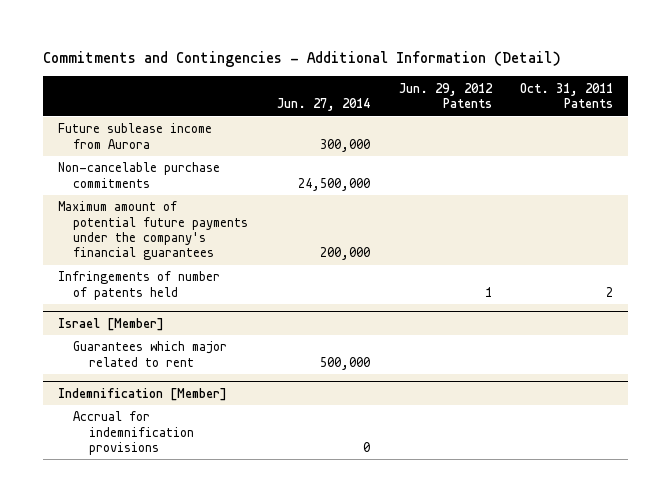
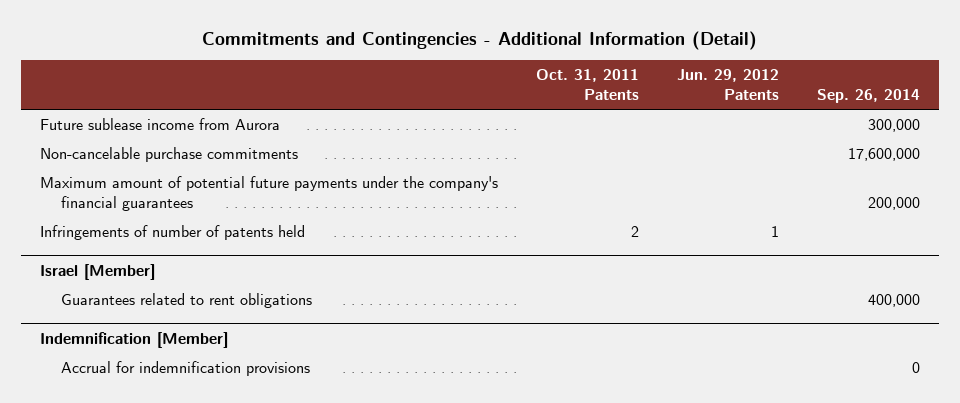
[276,98,370,112] Jun. 27, 2014 -> none
none -> [817,89,921,104] Sep. 26, 2014
[73,341,228,367] Guarantees which major related to rent -> [60,293,312,309] Guarantees related to rent obligations

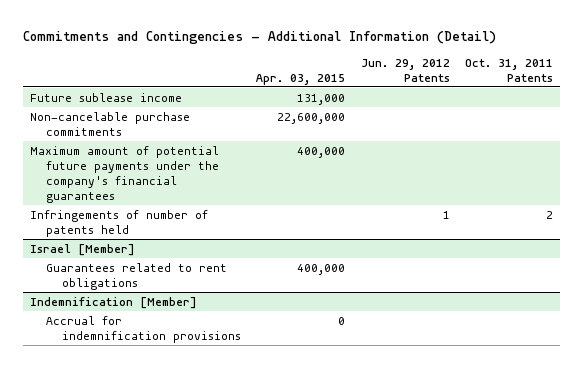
[817,89,921,104] Sep. 26, 2014 -> none
none -> [256,73,346,85] Apr. 03, 2015
[39,118,280,131] Future sublease income from Aurora -> [30,92,183,102] Future sublease income

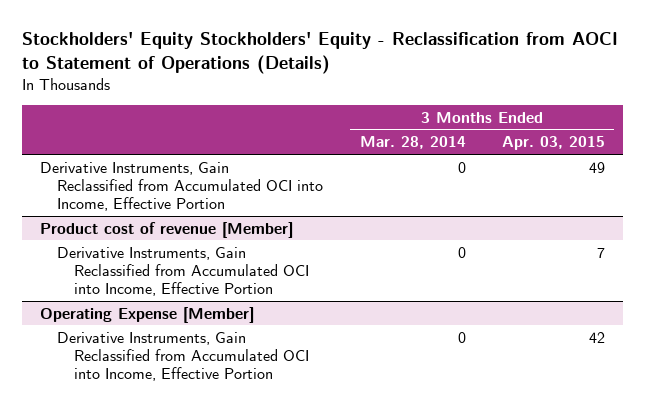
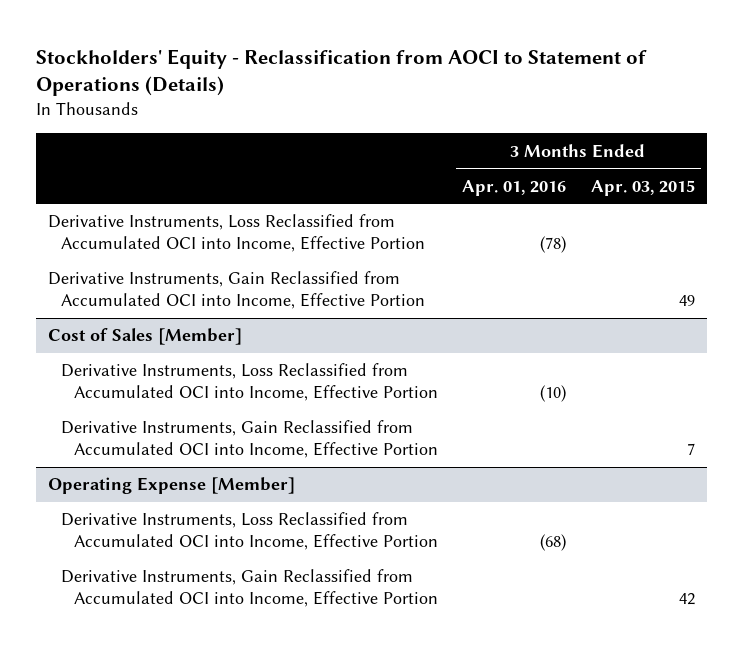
[21,32,618,75] Stockholders' Equity Stockholders' Equity - Reclassification from AOCI to Statement of Operations (Details) -> [35,48,647,97] Stockholders' Equity - Reclassification from AOCI to Statement of Operations (Details)
[359,136,466,150] Mar. 28, 2014 -> none
none -> [462,179,567,196] Apr. 01, 2016
none -> [48,214,426,253] Derivative Instruments, Loss Reclassified from Accumulated OCI into Income, Effective Portion
[39,221,293,238] Product cost of revenue [Member] -> [48,328,243,346] Cost of Sales [Member]
none -> [61,363,439,402] Derivative Instruments, Loss Reclassified from Accumulated OCI into Income, Effective Portion
none -> [61,512,439,551] Derivative Instruments, Loss Reclassified from Accumulated OCI into Income, Effective Portion

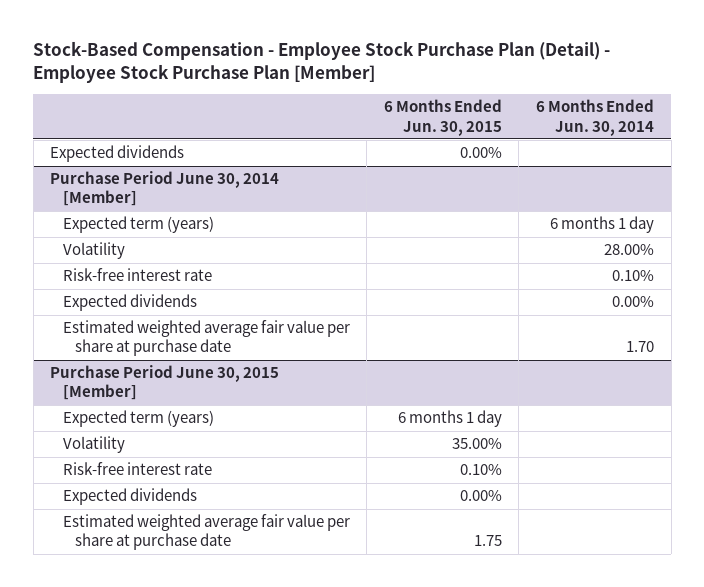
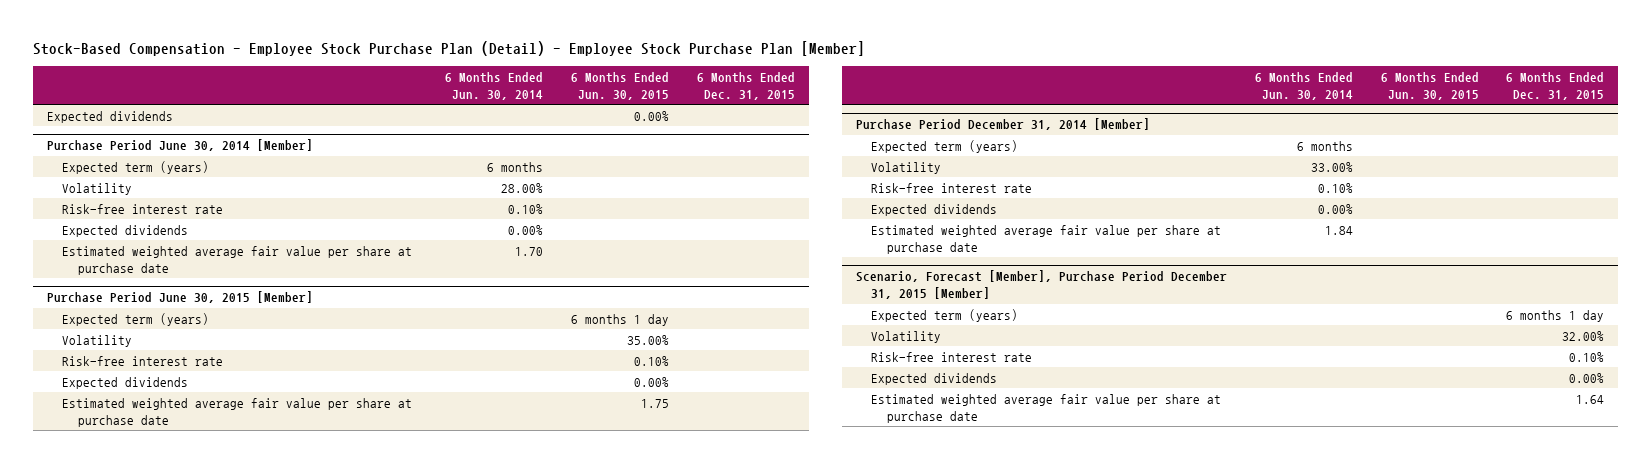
none -> [697,72,796,101] 6 Months Ended Dec. 31, 2015
[550,216,655,234] 6 months 1 day -> [487,161,544,172] 6 months
none -> [855,118,1150,131] Purchase Period December 31, 2014 [Member]
none -> [871,139,1019,153] Expected term (years)
none -> [871,161,942,174] Volatility
none -> [871,182,1033,193] Risk-free interest rate
none -> [871,203,998,216] Expected dividends
none -> [871,224,1222,254] Estimated weighted average fair value per share at purchase date
none -> [855,270,1227,300] Scenario, Forecast [Member], Purchase Period December 31, 2015 [Member]
none -> [871,308,1019,322] Expected term (years)
none -> [871,330,942,343] Volatility
none -> [871,351,1033,362] Risk-free interest rate
none -> [871,372,998,385] Expected dividends
none -> [871,393,1222,423] Estimated weighted average fair value per share at purchase date

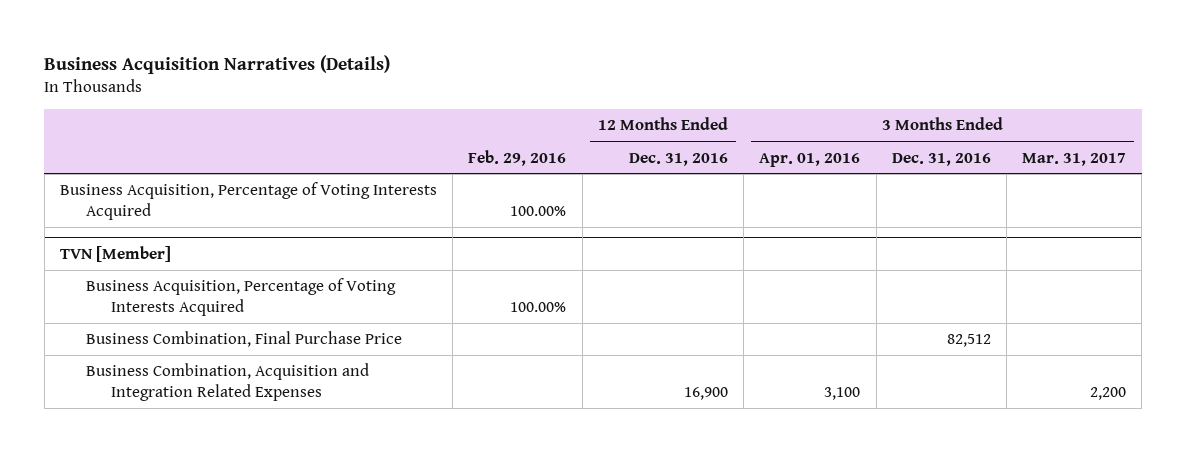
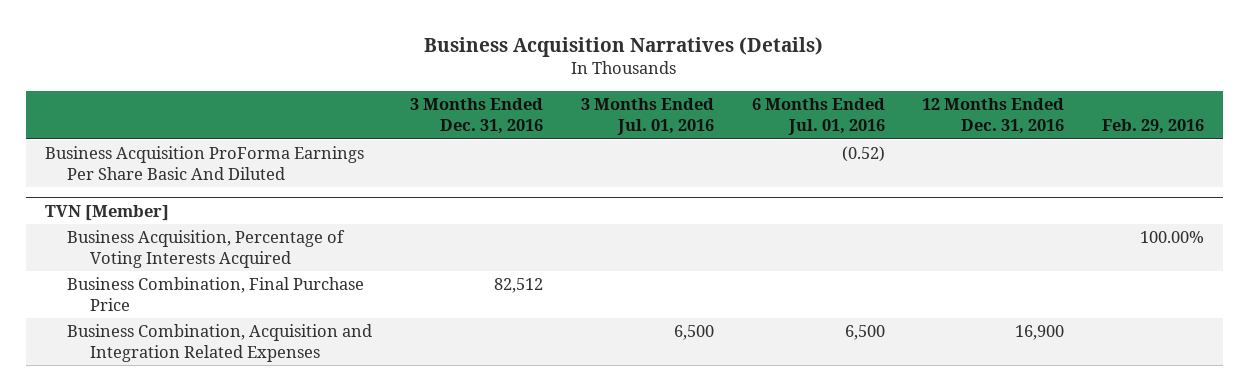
[759,152,861,167] Apr. 01, 2016 -> none
[1022,152,1127,166] Mar. 31, 2017 -> none
none -> [580,98,714,136] 3 Months Ended Jul. 01, 2016
none -> [751,98,885,136] 6 Months Ended Jul. 01, 2016
[59,182,437,220] Business Acquisition, Percentage of Voting Interests Acquired -> none
none -> [44,146,364,181] Business Acquisition ProForma Earnings Per Share Basic And Diluted

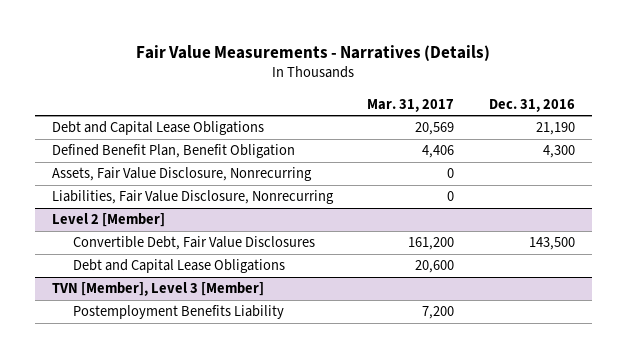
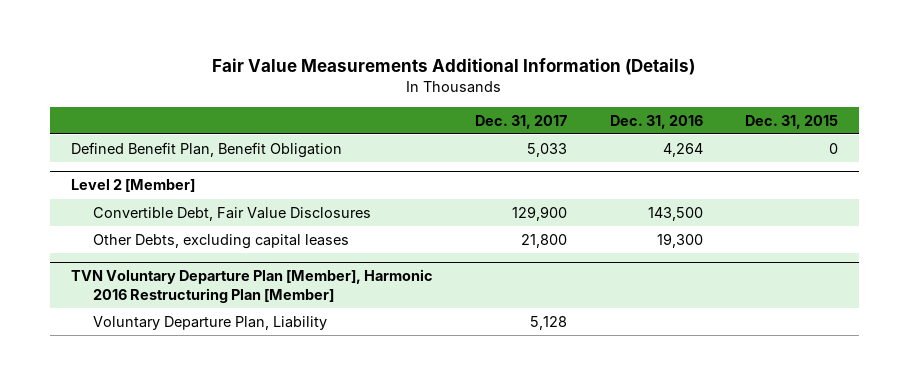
[136,44,491,61] Fair Value Measurements - Narratives (Details) -> [212,58,696,76] Fair Value Measurements Additional Information (Details)
[367,98,455,112] Mar. 31, 2017 -> none
none -> [475,114,568,129] Dec. 31, 2017
none -> [744,114,838,129] Dec. 31, 2015
[52,121,265,136] Debt and Capital Lease Obligations -> none
[52,167,313,182] Assets, Fair Value Disclosure, Nonrecurring -> none
[52,190,335,205] Liabilities, Fair Value Disclosure, Nonrecurring -> none
[542,145,575,159] 4,300 -> [662,142,703,157] 4,264
[72,259,285,274] Debt and Capital Lease Obligations -> none
[52,282,265,297] TVN [Member], Level 3 [Member] -> none
[72,305,284,320] Postemployment Benefits Liability -> none
none -> [92,233,349,249] Other Debts, excluding capital leases
none -> [70,269,433,303] TVN Voluntary Departure Plan [Member], Harmonic 2016 Restructuring Plan [Member]
none -> [92,315,327,330] Voluntary Departure Plan, Liability

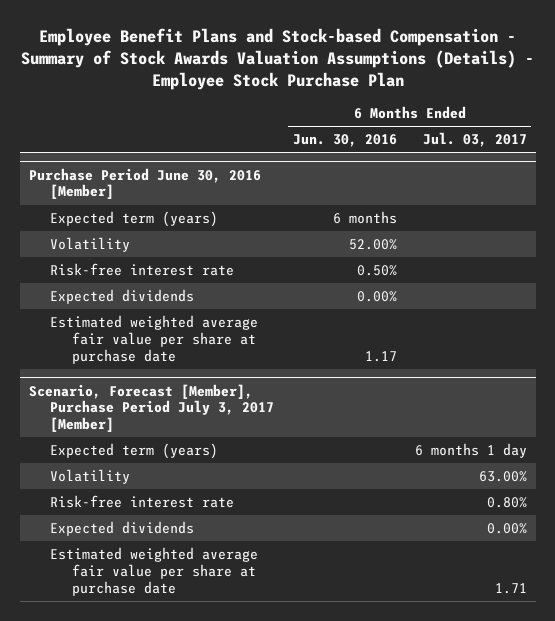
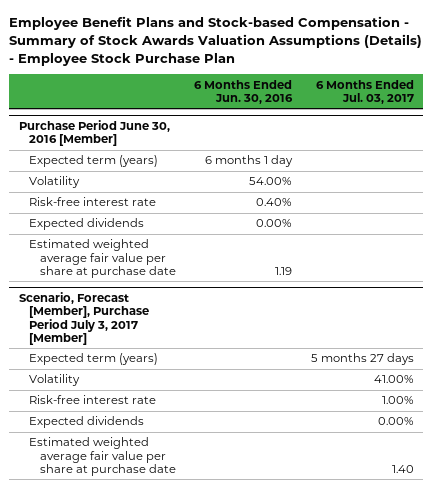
[332,211,397,225] 6 months -> [205,155,294,168] 6 months 1 day
[348,239,397,251] 52.00% -> [249,177,293,186] 54.00%
[356,265,397,277] 0.50% -> [256,198,293,207] 0.40%
[364,350,397,362] 1.17 -> [275,267,293,276] 1.19
[414,443,527,459] 6 months 1 day -> [311,353,415,366] 5 months 27 days
[478,471,527,483] 63.00% -> [374,375,415,384] 41.00%
[486,497,527,509] 0.80% -> [382,396,415,405] 1.00%
[494,582,527,594] 1.71 -> [392,465,415,474] 1.40

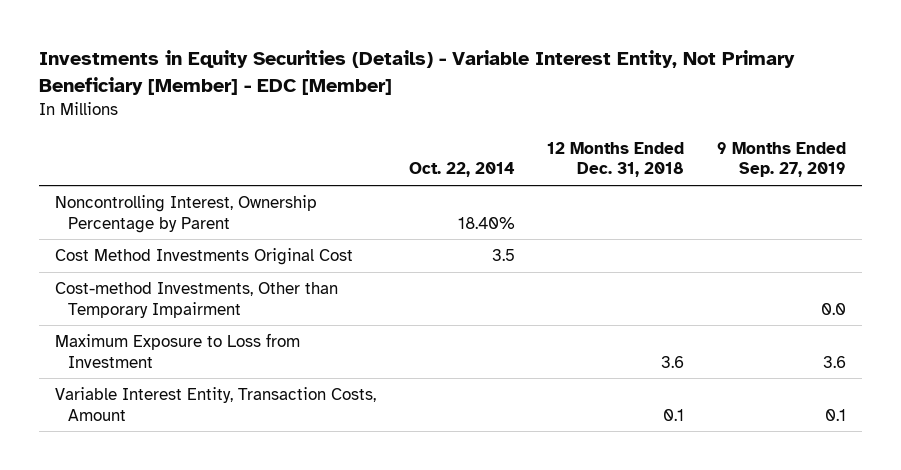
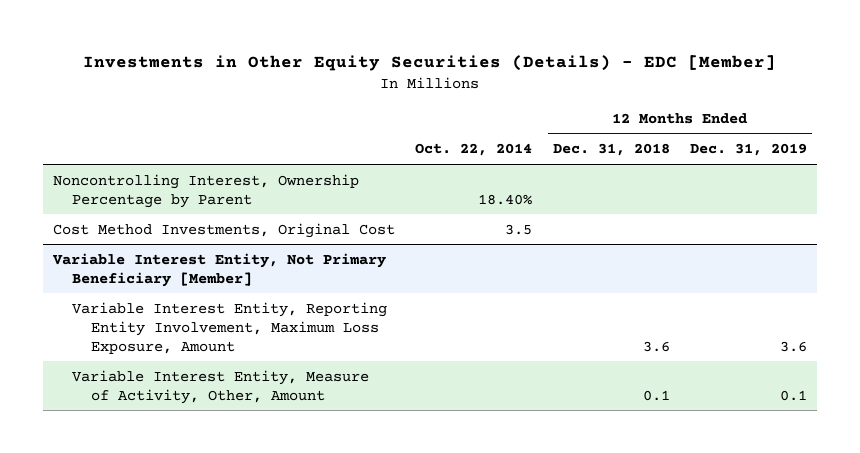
[38,50,795,95] Investments in Equity Securities (Details) - Variable Interest Entity, Not Primary Beneficiary [Member] - EDC [Member] -> [83,54,777,71] Investments in Other Equity Securities (Details) - EDC [Member]
[716,141,846,178] 9 Months Ended Sep. 27, 2019 -> none
none -> [689,143,807,157] Dec. 31, 2019
[55,282,339,318] Cost-method Investments, Other than Temporary Impairment -> none
[55,333,301,368] Maximum Exposure to Loss from Investment -> none
[55,387,377,421] Variable Interest Entity, Transaction Costs, Amount -> none
[55,248,354,266] Cost Method Investments Original Cost -> [53,222,396,238] Cost Method Investments, Original Cost
none -> [52,252,387,287] Variable Interest Entity, Not Primary Beneficiary [Member]
none -> [72,301,388,354] Variable Interest Entity, Reporting Entity Involvement, Maximum Loss Exposure, Amount
none -> [72,369,370,404] Variable Interest Entity, Measure of Activity, Other, Amount

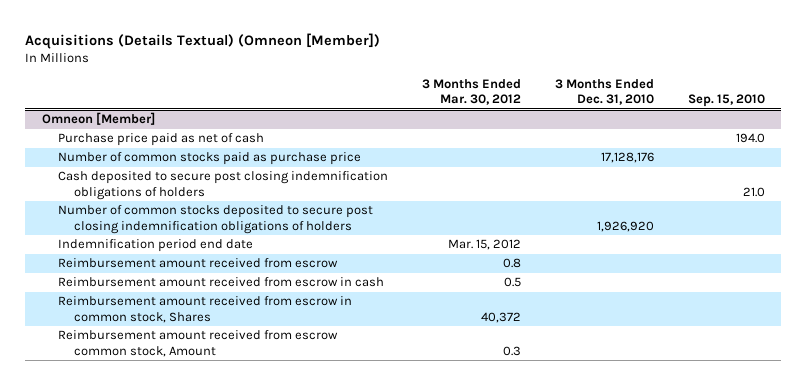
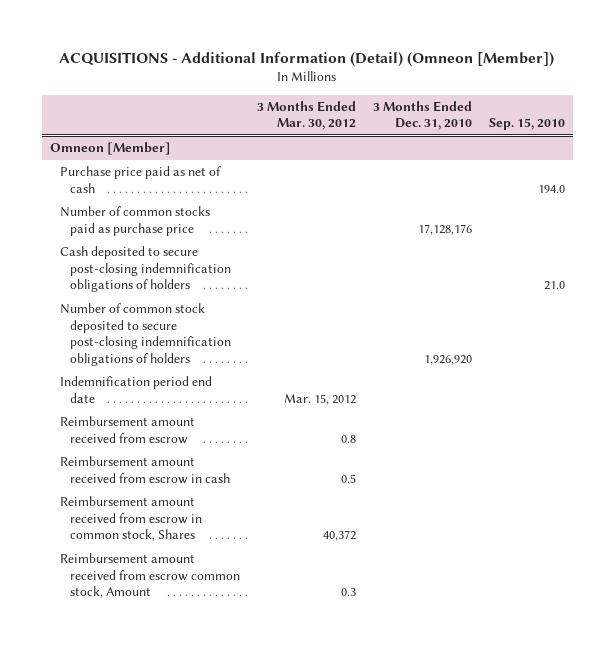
[25,32,381,49] Acquisitions (Details Textual) (Omneon [Member]) -> [59,51,555,67] ACQUISITIONS - Additional Information (Detail) (Omneon [Member])
[57,171,388,200] Cash deposited to secure post closing indemnification obligations of holders -> [59,246,231,293] Cash deposited to secure post-closing indemnification obligations of holders
[57,205,373,234] Number of common stocks deposited to secure post closing indemnification obligations of holders -> [59,303,231,366] Number of common stock deposited to secure post-closing indemnification obligations of holders

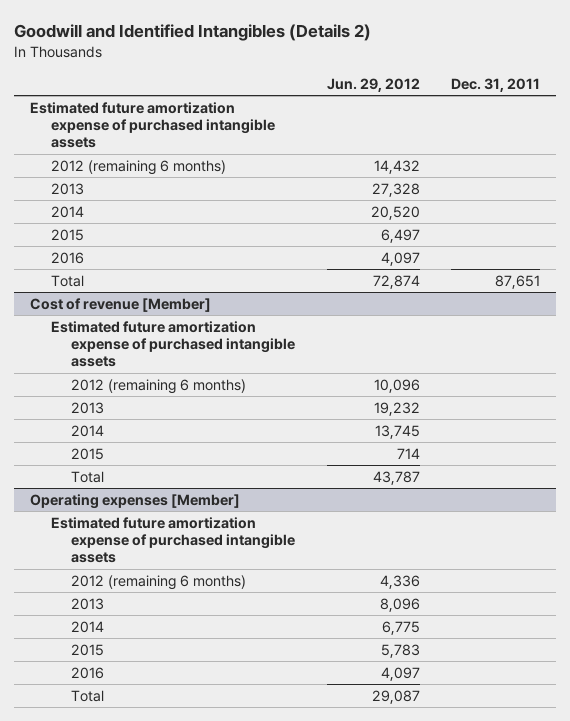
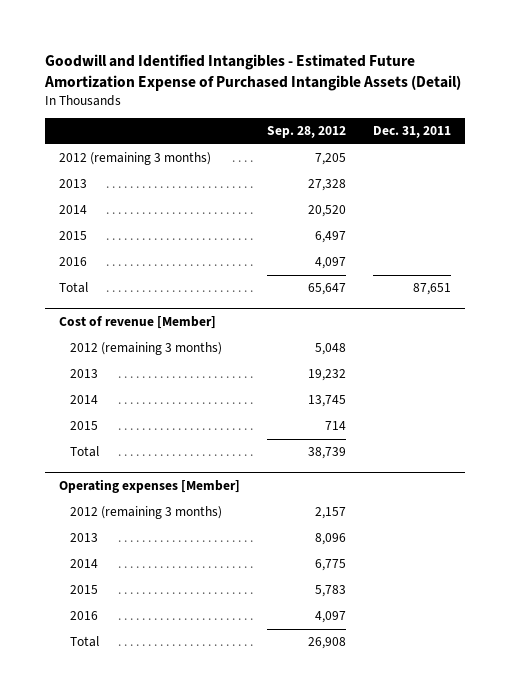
[14,24,372,42] Goodwill and Identified Intangibles (Details 2) -> [43,53,461,91] Goodwill and Identified Intangibles - Estimated Future Amortization Expense of Purchased Intangible Assets (Detail)
[326,77,420,92] Jun. 29, 2012 -> none
none -> [266,126,346,139] Sep. 28, 2012
[29,101,275,149] Estimated future amortization expense of purchased intangible assets -> none
[50,159,226,175] 2012 (remaining 6 months) -> [58,152,211,166] 2012 (remaining 3 months)
[50,320,296,368] Estimated future amortization expense of purchased intangible assets -> none
[71,378,247,394] 2012 (remaining 6 months) -> [70,342,223,356] 2012 (remaining 3 months)
[50,516,296,564] Estimated future amortization expense of purchased intangible assets -> none
[71,574,247,590] 2012 (remaining 6 months) -> [70,506,223,520] 2012 (remaining 3 months)

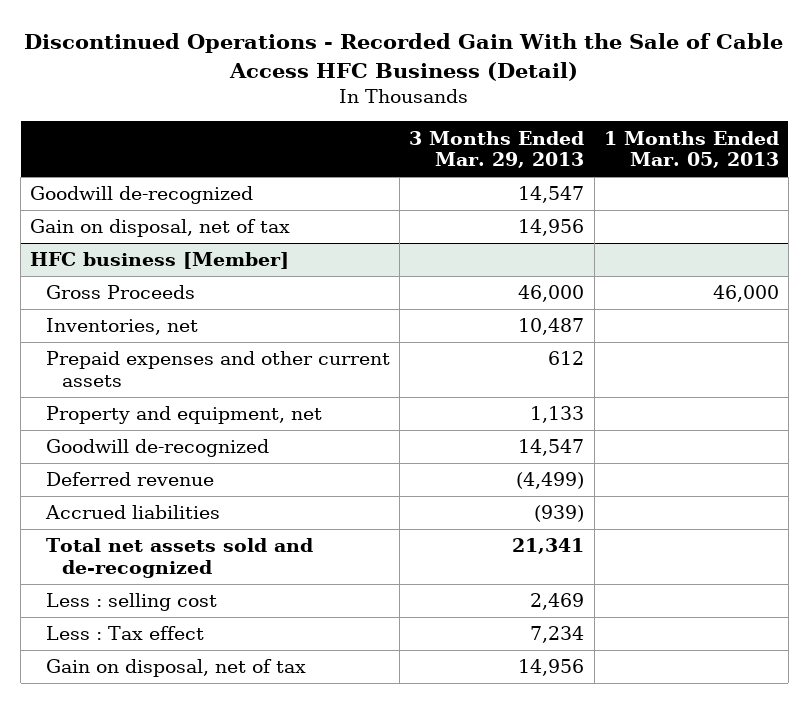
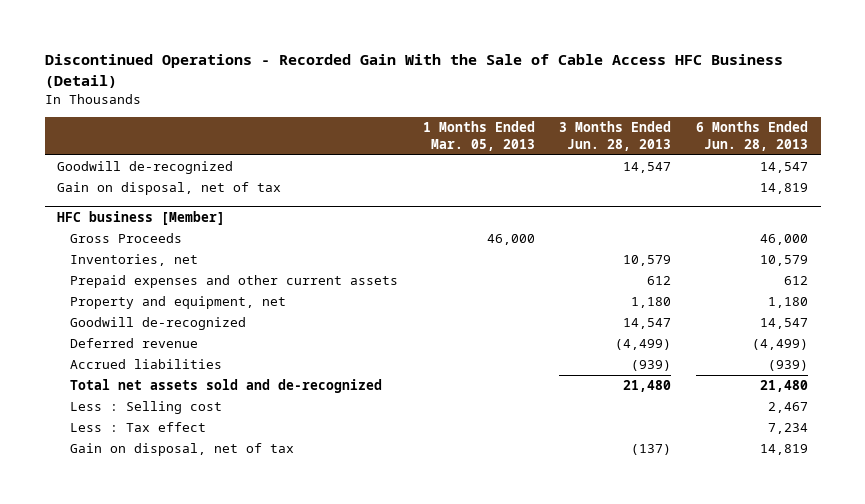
[409,130,585,169] 3 Months Ended Mar. 29, 2013 -> none
none -> [559,121,672,152] 3 Months Ended Jun. 28, 2013
none -> [696,121,809,152] 6 Months Ended Jun. 28, 2013
[46,593,218,612] Less : selling cost -> [69,401,222,415] Less : Selling cost

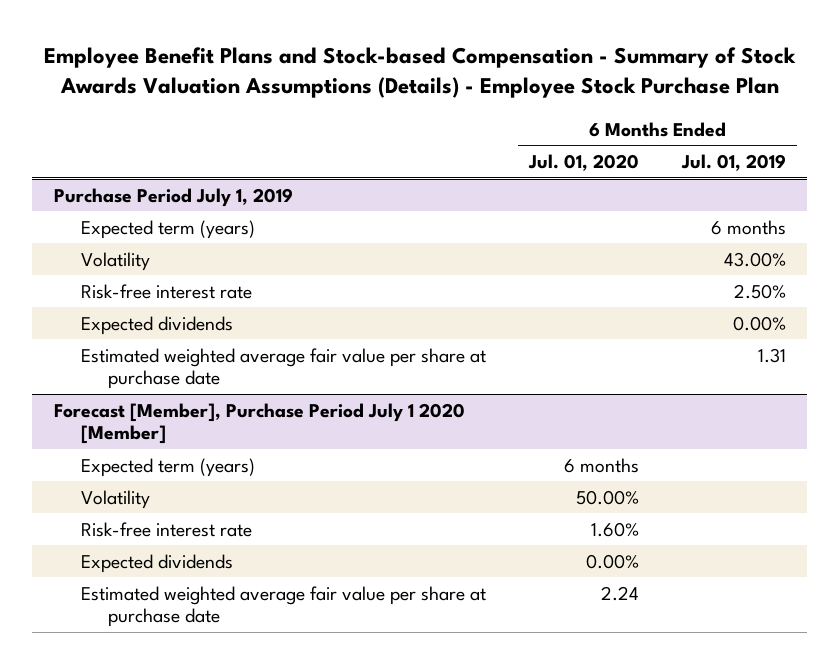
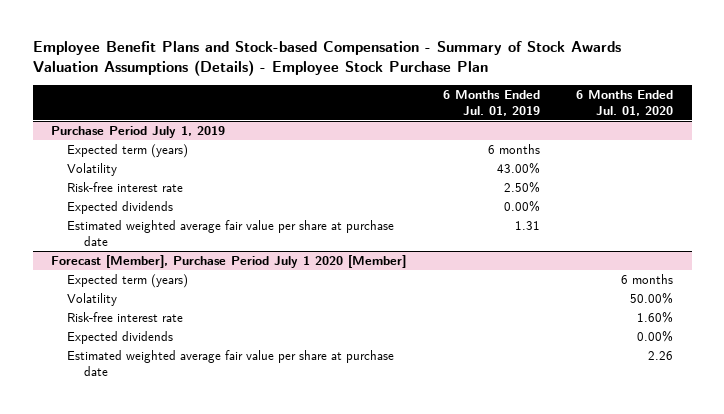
[601,585,640,601] 2.24 -> [648,350,674,360] 2.26

